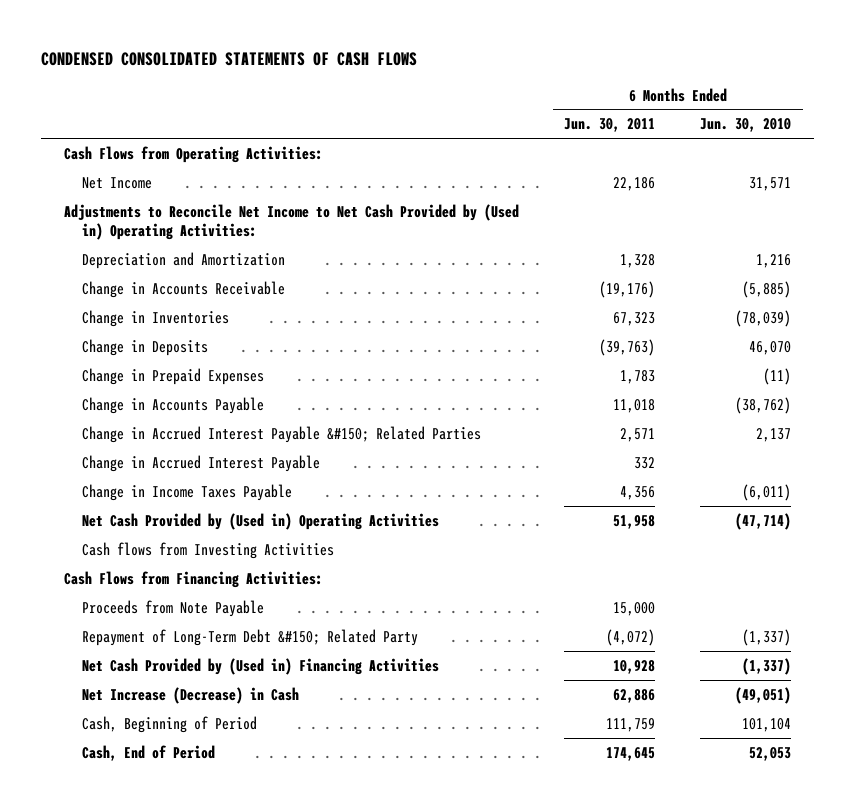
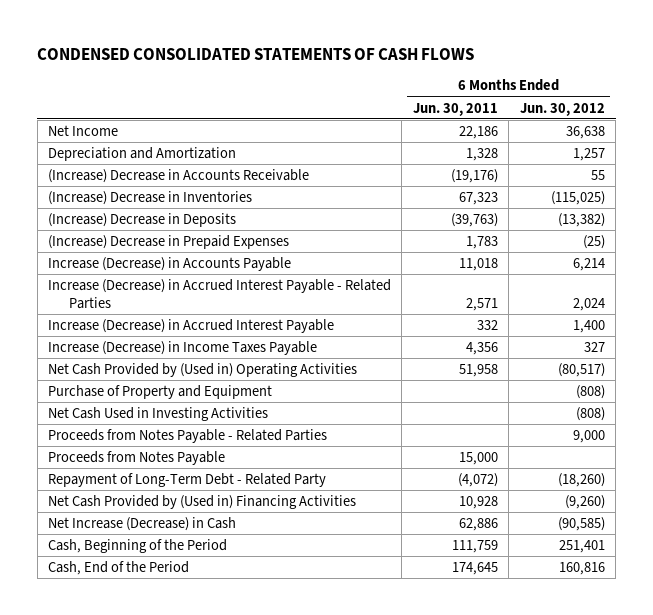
[700,118,792,133] Jun. 30, 2010 -> none
none -> [519,102,605,116] Jun. 30, 2012
[63,145,323,163] Cash Flows from Operating Activities: -> none
[63,203,519,241] Adjustments to Reconcile Net Income to Net Cash Provided by (Used in) Operating Activities: -> none
[81,280,285,298] Change in Accounts Receivable -> [47,168,309,183] (Increase) Decrease in Accounts Receivable
[81,309,229,327] Change in Inventories -> [47,190,252,205] (Increase) Decrease in Inventories
[81,338,208,356] Change in Deposits -> [47,212,236,227] (Increase) Decrease in Deposits
[81,367,264,385] Change in Prepaid Expenses -> [47,234,289,249] (Increase) Decrease in Prepaid Expenses
[81,396,264,414] Change in Accounts Payable -> [47,256,291,271] Increase (Decrease) in Accounts Payable
[81,425,481,443] Change in Accrued Interest Payable &#150; Related Parties -> [47,278,391,309] Increase (Decrease) in Accrued Interest Payable - Related Parties
[81,454,320,472] Change in Accrued Interest Payable -> [47,318,334,333] Increase (Decrease) in Accrued Interest Payable
[81,483,292,501] Change in Income Taxes Payable -> [47,340,317,355] Increase (Decrease) in Income Taxes Payable
[63,570,323,588] Cash Flows from Financing Activities: -> none
none -> [47,384,272,399] Purchase of Property and Equipment
[81,541,334,559] Cash flows from Investing Activities -> [47,406,268,421] Net Cash Used in Investing Activities
none -> [47,428,327,443] Proceeds from Notes Payable - Related Parties
[81,599,264,617] Proceeds from Note Payable -> [47,450,225,465] Proceeds from Notes Payable
[81,628,418,646] Repayment of Long-Term Debt &#150; Related Party -> [47,472,326,487] Repayment of Long-Term Debt - Related Party
[81,715,257,733] Cash, Beginning of Period -> [47,538,227,553] Cash, Beginning of the Period
[81,744,215,761] Cash, End of Period -> [47,560,189,575] Cash, End of the Period

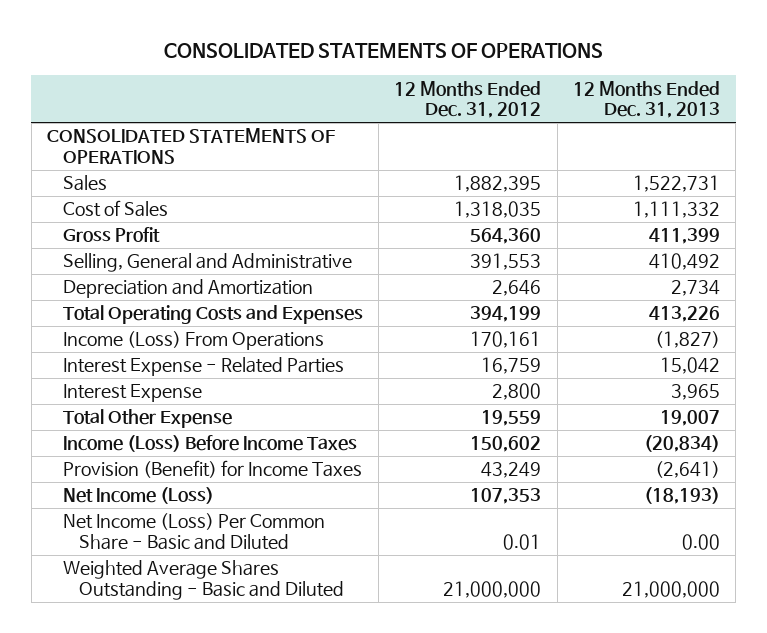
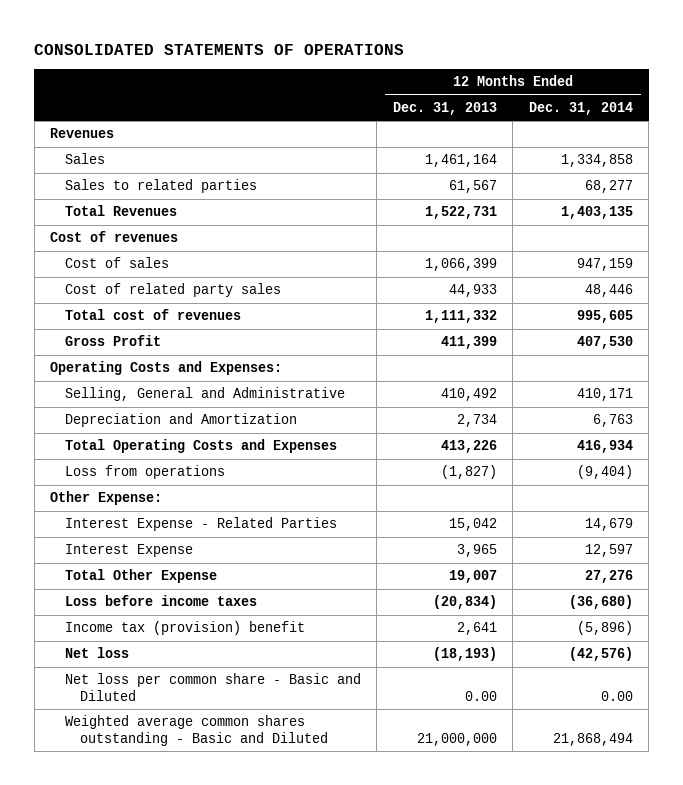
[394,80,542,119] 12 Months Ended Dec. 31, 2012 -> none
none -> [528,101,633,115] Dec. 31, 2014
[46,128,335,165] CONSOLIDATED STATEMENTS OF OPERATIONS -> none
none -> [50,128,115,139] Revenues
[632,175,720,193] 1,522,731 -> [424,154,497,168] 1,461,164
none -> [64,179,257,194] Sales to related parties
none -> [64,205,177,217] Total Revenues
none -> [50,231,179,243] Cost of revenues
[62,200,168,218] Cost of Sales -> [64,257,169,269] Cost of sales
[632,201,720,219] 1,111,332 -> [424,258,497,272] 1,066,399
none -> [64,283,281,298] Cost of related party sales
none -> [64,309,241,321] Total cost of revenues
none -> [50,361,283,376] Operating Costs and Expenses:
[62,331,324,351] Income (Loss) From Operations -> [64,465,225,480] Loss from operations
none -> [50,491,163,506] Other Expense:
[62,435,357,453] Income (Loss) Before Income Taxes -> [64,595,257,607] Loss before income taxes
[62,460,362,479] Provision (Benefit) for Income Taxes -> [64,621,305,636] Income tax (provision) benefit
[654,461,720,479] (2,641) -> [456,622,497,636] 2,641
[62,487,214,505] Net Income (Loss) -> [64,647,129,659] Net loss
[62,513,325,551] Net Income (Loss) Per Common Share - Basic and Diluted -> [64,673,361,701] Net loss per common share - Basic and Diluted
[62,560,344,601] Weighted Average Shares Outstanding - Basic and Diluted -> [64,715,328,746] Weighted average common shares outstanding - Basic and Diluted

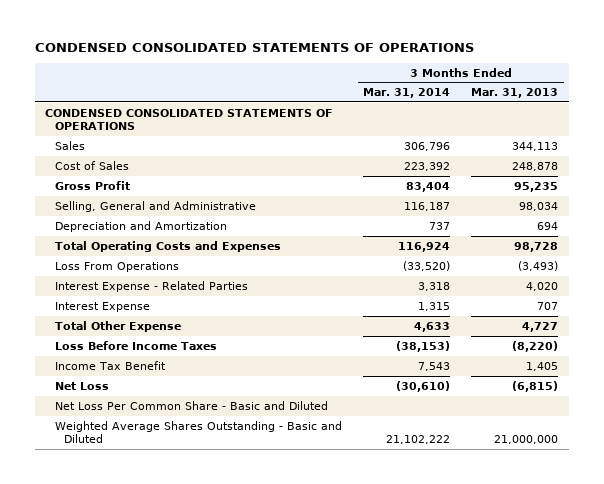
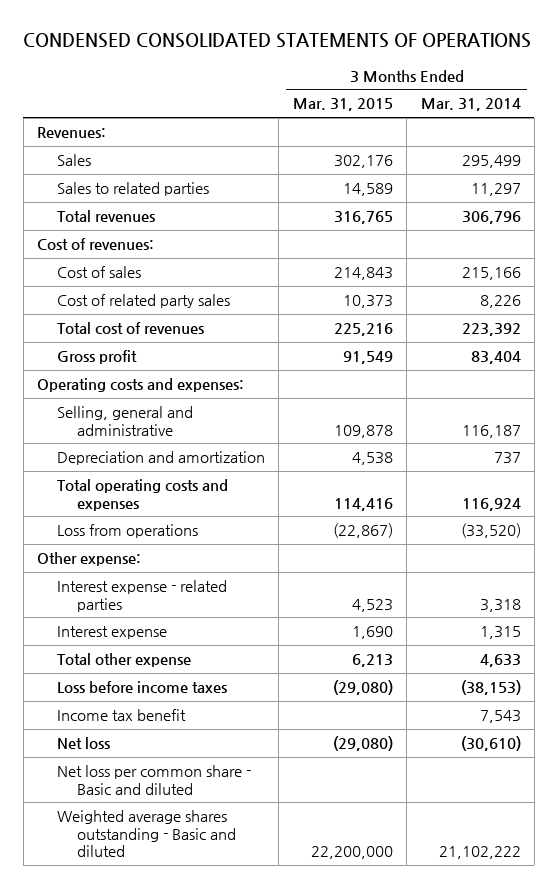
[471,88,559,99] Mar. 31, 2013 -> none
none -> [292,98,393,112] Mar. 31, 2015
[45,108,334,130] CONDENSED CONSOLIDATED STATEMENTS OF OPERATIONS -> none
none -> [36,127,106,139] Revenues:
[403,141,450,151] 306,796 -> [461,155,521,169] 295,499
none -> [57,182,210,197] Sales to related parties
none -> [57,210,156,223] Total revenues
none -> [36,238,154,251] Cost of revenues:
[54,160,129,170] Cost of Sales -> [57,266,142,279] Cost of sales
[403,161,450,171] 223,392 -> [461,267,521,281] 215,166
none -> [57,294,231,309] Cost of related party sales
none -> [57,322,205,335] Total cost of revenues
[54,180,130,190] Gross Profit -> [57,350,138,365] Gross profit
none -> [36,378,244,393] Operating costs and expenses:
[54,200,256,212] Selling, General and Administrative -> [57,406,194,436] Selling, general and administrative
[54,220,227,232] Depreciation and Amortization -> [57,451,266,466] Depreciation and amortization
[54,240,281,252] Total Operating Costs and Expenses -> [57,479,229,511] Total operating costs and expenses
[54,261,179,272] Loss From Operations -> [57,524,199,539] Loss from operations
none -> [36,552,141,567] Other expense:
[54,280,248,292] Interest Expense - Related Parties -> [57,580,228,612] Interest expense - related parties
[54,301,150,312] Interest Expense -> [57,626,168,640] Interest expense
[54,320,181,332] Total Other Expense -> [57,653,192,668] Total other expense
[54,340,217,350] Loss Before Income Taxes -> [57,681,228,694] Loss before income taxes
[54,360,166,370] Income Tax Benefit -> [57,709,187,722] Income tax benefit
[54,381,109,390] Net Loss -> [57,737,111,750] Net loss
[54,400,328,410] Net Loss Per Common Share - Basic and Diluted -> [57,765,252,795] Net loss per common share - Basic and diluted
[54,420,342,443] Weighted Average Shares Outstanding - Basic and Diluted -> [57,810,237,858] Weighted average shares outstanding - Basic and diluted

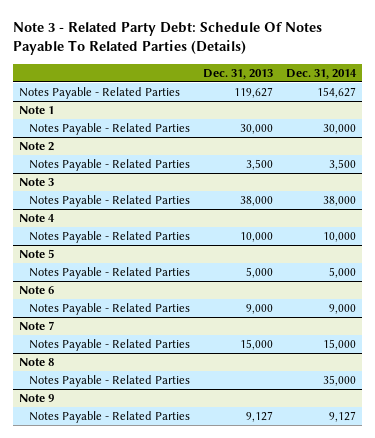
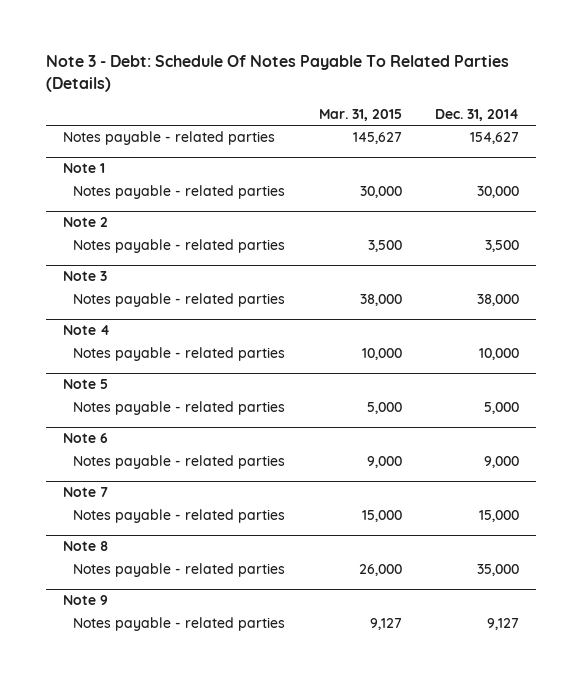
[12,22,322,56] Note 3 - Related Party Debt: Schedule Of Notes Payable To Related Parties (Details) -> [46,55,510,92] Note 3 - Debt: Schedule Of Notes Payable To Related Parties (Details)
[202,68,273,79] Dec. 31, 2013 -> none
none -> [318,108,402,121] Mar. 31, 2015
[19,86,181,99] Notes Payable - Related Parties -> [62,131,275,146] Notes payable - related parties
[28,122,190,135] Notes Payable - Related Parties -> [73,185,286,200] Notes payable - related parties
[28,158,190,171] Notes Payable - Related Parties -> [73,239,286,254] Notes payable - related parties
[28,194,190,207] Notes Payable - Related Parties -> [73,293,286,308] Notes payable - related parties
[28,230,190,243] Notes Payable - Related Parties -> [73,347,286,362] Notes payable - related parties
[28,266,190,279] Notes Payable - Related Parties -> [73,401,286,416] Notes payable - related parties
[28,302,190,315] Notes Payable - Related Parties -> [73,455,286,470] Notes payable - related parties
[28,338,190,351] Notes Payable - Related Parties -> [73,509,286,524] Notes payable - related parties
[28,374,190,387] Notes Payable - Related Parties -> [73,563,286,578] Notes payable - related parties
[28,410,190,423] Notes Payable - Related Parties -> [73,617,286,632] Notes payable - related parties

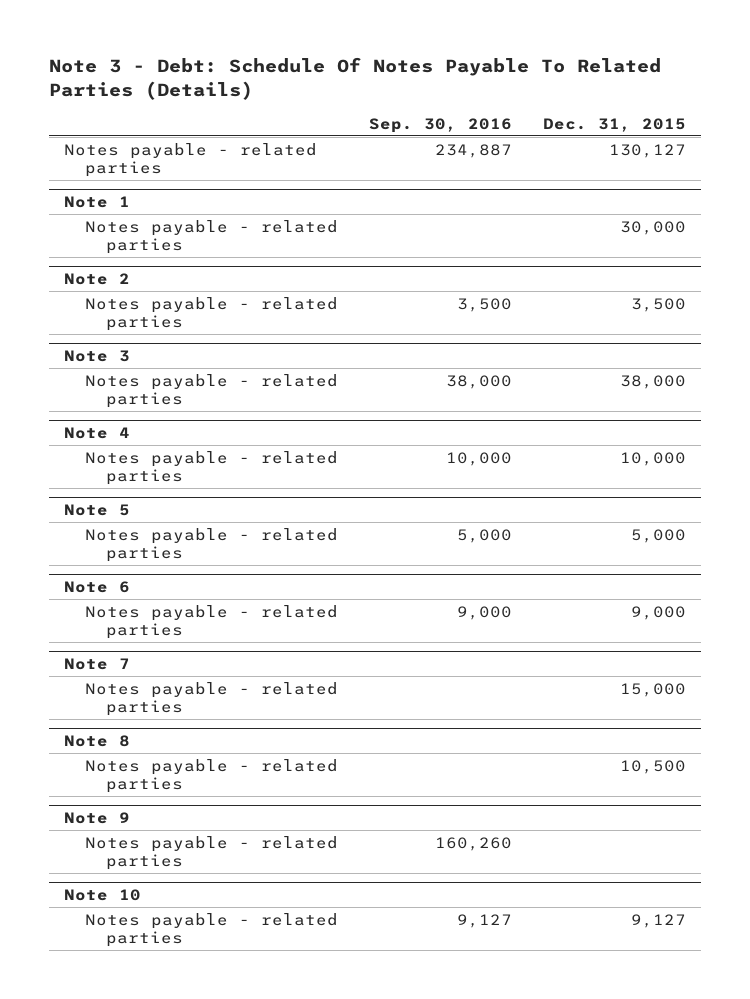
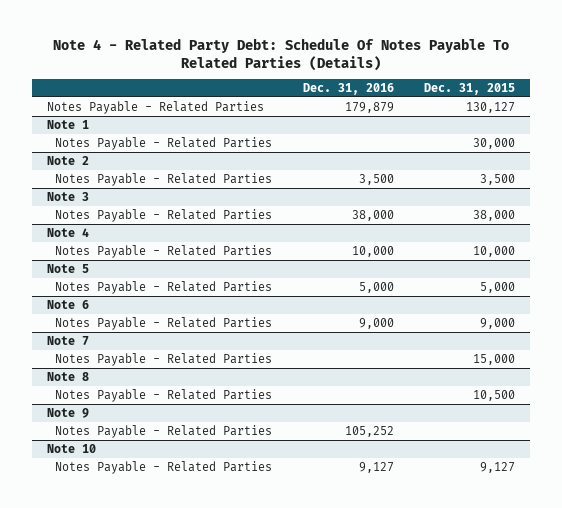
[48,57,661,100] Note 3 - Debt: Schedule Of Notes Payable To Related Parties (Details) -> [53,37,510,71] Note 4 - Related Party Debt: Schedule Of Notes Payable To Related Parties (Details)
[369,117,513,133] Sep. 30, 2016 -> none
none -> [302,83,394,96] Dec. 31, 2016
[64,142,318,177] Notes payable - related parties -> [46,100,264,114] Notes Payable - Related Parties
[85,219,339,254] Notes payable - related parties -> [55,136,273,150] Notes Payable - Related Parties
[85,296,339,331] Notes payable - related parties -> [55,172,273,186] Notes Payable - Related Parties
[85,373,339,408] Notes payable - related parties -> [55,208,273,222] Notes Payable - Related Parties
[85,450,339,485] Notes payable - related parties -> [55,244,273,258] Notes Payable - Related Parties
[85,527,339,562] Notes payable - related parties -> [55,280,273,294] Notes Payable - Related Parties
[85,604,339,639] Notes payable - related parties -> [55,316,273,330] Notes Payable - Related Parties
[85,681,339,716] Notes payable - related parties -> [55,352,273,366] Notes Payable - Related Parties
[85,758,339,793] Notes payable - related parties -> [55,388,273,402] Notes Payable - Related Parties
[85,835,339,870] Notes payable - related parties -> [55,424,273,438] Notes Payable - Related Parties
[85,912,339,947] Notes payable - related parties -> [55,460,273,474] Notes Payable - Related Parties

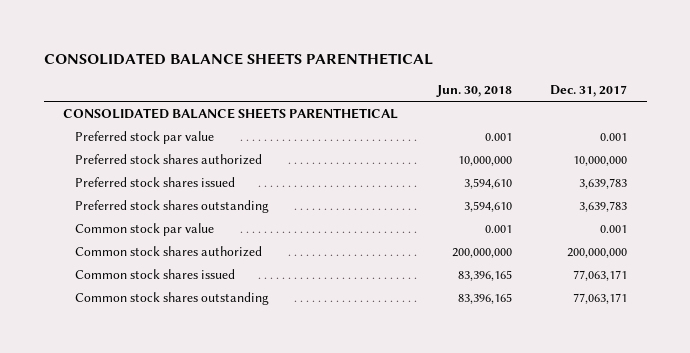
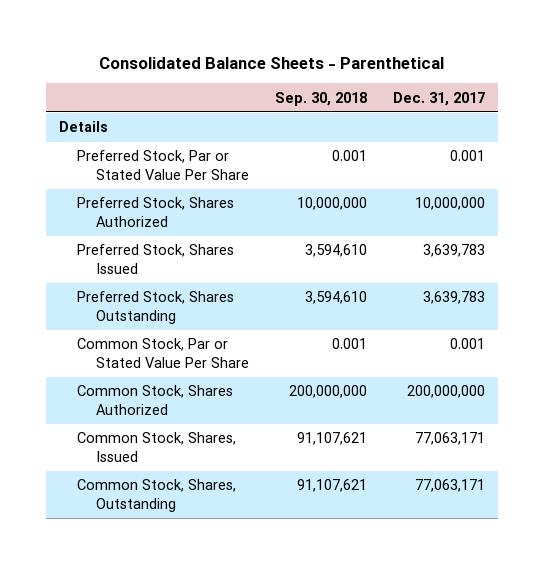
[43,53,433,66] CONSOLIDATED BALANCE SHEETS PARENTHETICAL -> [99,56,445,69] Consolidated Balance Sheets - Parenthetical
[435,84,512,97] Jun. 30, 2018 -> none
none -> [274,91,367,106] Sep. 30, 2018
[62,107,398,119] CONSOLIDATED BALANCE SHEETS PARENTHETICAL -> none
none -> [59,121,109,133] Details
[74,130,214,144] Preferred stock par value -> [77,150,249,180] Preferred Stock, Par or Stated Value Per Share
[74,153,262,165] Preferred stock shares authorized -> [77,197,235,227] Preferred Stock, Shares Authorized
[74,176,235,187] Preferred stock shares issued -> [77,244,235,274] Preferred Stock, Shares Issued
[74,199,269,213] Preferred stock shares outstanding -> [77,291,235,324] Preferred Stock, Shares Outstanding
[74,222,214,236] Common stock par value -> [77,338,249,368] Common Stock, Par or Stated Value Per Share
[74,245,262,257] Common stock shares authorized -> [77,385,234,415] Common Stock, Shares Authorized
[74,268,235,279] Common stock shares issued -> [77,432,237,462] Common Stock, Shares, Issued
[74,291,269,305] Common stock shares outstanding -> [77,479,237,512] Common Stock, Shares, Outstanding

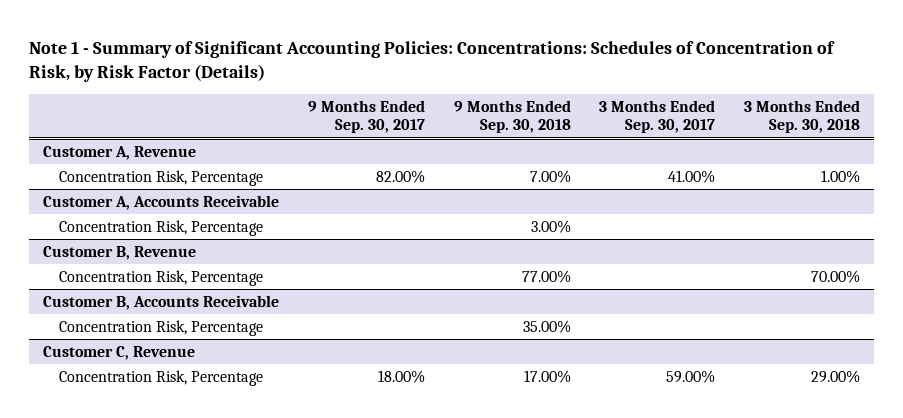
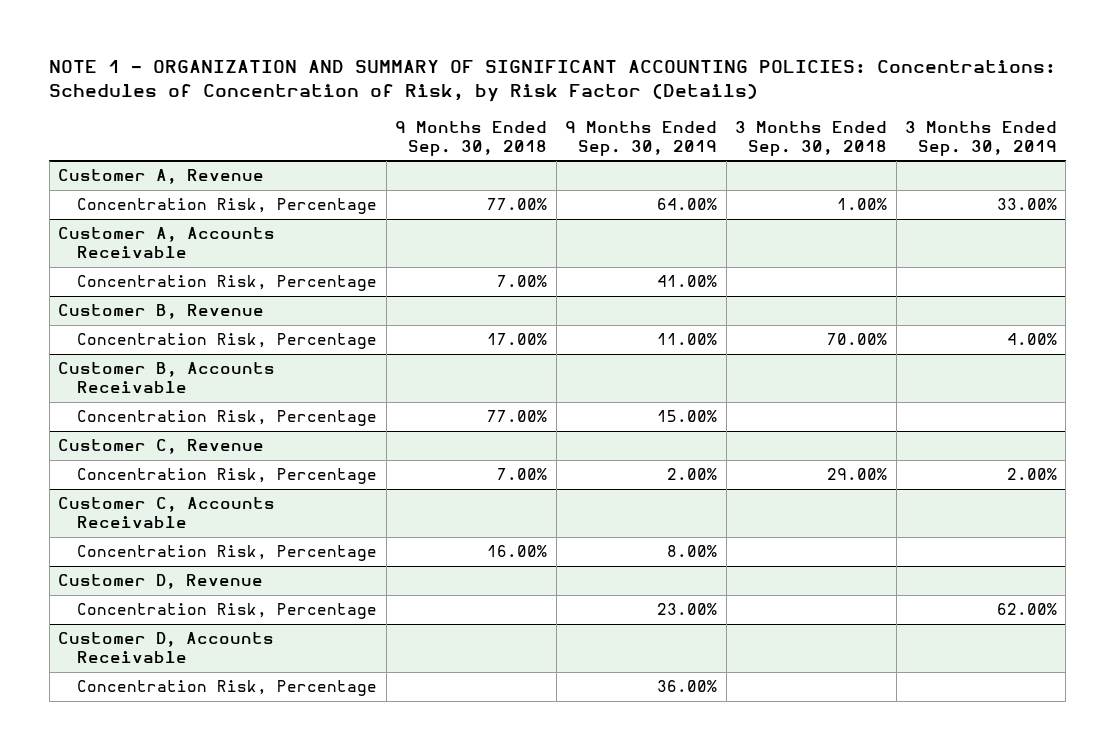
[29,40,836,83] Note 1 - Summary of Significant Accounting Policies: Concentrations: Schedules of Concentration of Risk, by Risk Factor (Details) -> [49,60,1057,103] NOTE 1 - ORGANIZATION AND SUMMARY OF SIGNIFICANT ACCOUNTING POLICIES: Concentrations: Schedules of Concentration of Risk, by Risk Factor (Details)
[308,100,426,134] 9 Months Ended Sep. 30, 2017 -> none
[599,100,716,134] 3 Months Ended Sep. 30, 2017 -> none
none -> [565,120,718,156] 9 Months Ended Sep. 30, 2019
none -> [905,120,1058,156] 3 Months Ended Sep. 30, 2019
[529,169,571,183] 7.00% -> [487,198,548,211] 77.00%
[530,219,571,233] 3.00% -> [497,275,548,288] 7.00%
[521,269,571,283] 77.00% -> [487,333,548,346] 17.00%
[522,319,571,333] 35.00% -> [487,410,548,423] 77.00%
[523,369,571,383] 17.00% -> [497,468,548,481] 7.00%
none -> [58,497,276,529] Customer C, Accounts Receivable
none -> [77,545,378,562] Concentration Risk, Percentage
none -> [58,574,264,590] Customer D, Revenue
none -> [77,603,378,620] Concentration Risk, Percentage
none -> [58,632,275,664] Customer D, Accounts Receivable
none -> [77,680,378,697] Concentration Risk, Percentage

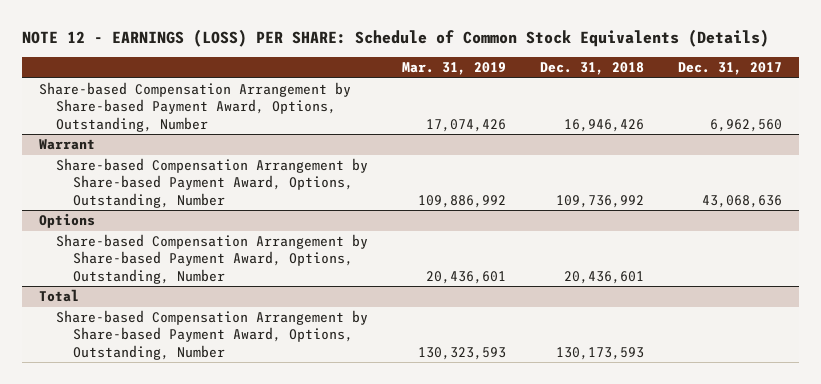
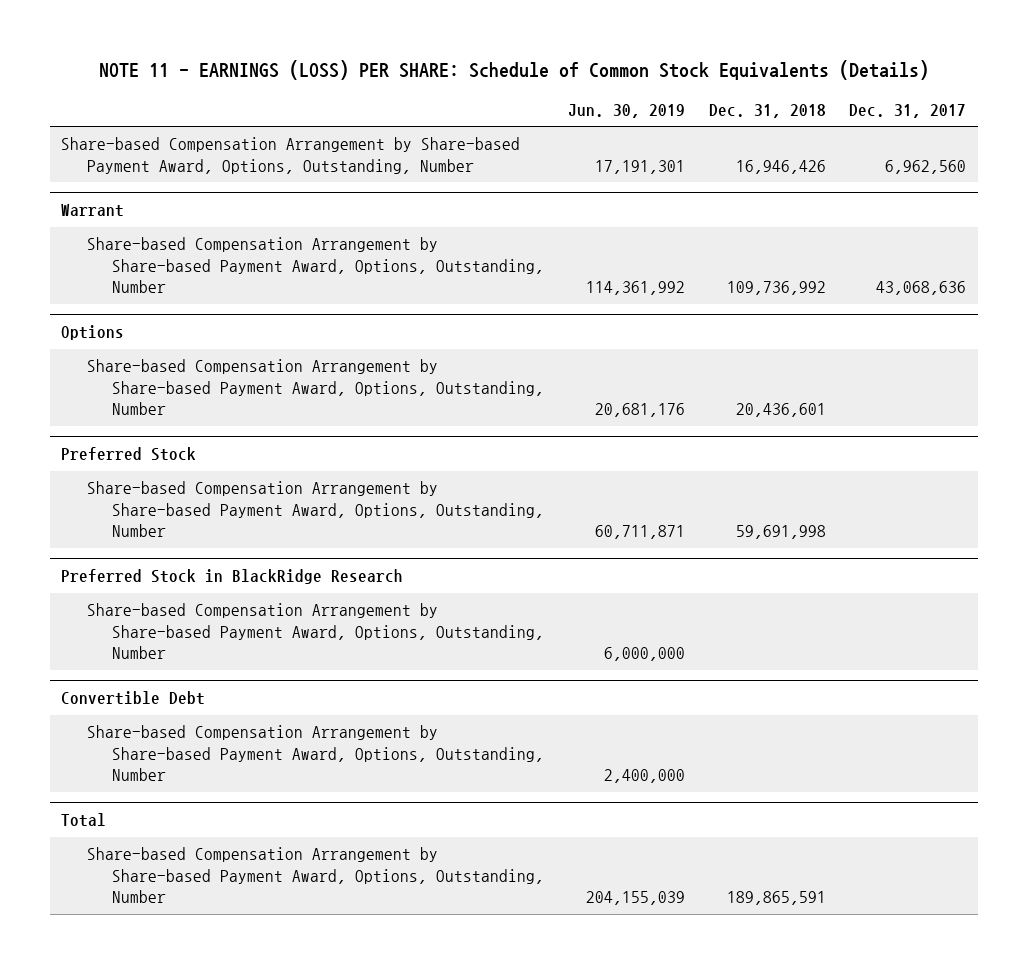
[22,29,770,48] NOTE 12 - EARNINGS (LOSS) PER SHARE: Schedule of Common Stock Equivalents (Details) -> [98,59,929,80] NOTE 11 - EARNINGS (LOSS) PER SHARE: Schedule of Common Stock Equivalents (Details)
[401,62,506,76] Mar. 31, 2019 -> none
none -> [568,103,686,118] Jun. 30, 2019
none -> [61,447,197,462] Preferred Stock
none -> [86,481,545,538] Share-based Compensation Arrangement by Share-based Payment Award, Options, Outstanding, Number
none -> [61,569,404,585] Preferred Stock in BlackRidge Research
none -> [86,603,545,660] Share-based Compensation Arrangement by Share-based Payment Award, Options, Outstanding, Number
none -> [61,691,206,706] Convertible Debt
none -> [86,725,545,782] Share-based Compensation Arrangement by Share-based Payment Award, Options, Outstanding, Number
[555,346,644,360] 130,173,593 -> [726,891,826,906] 189,865,591

